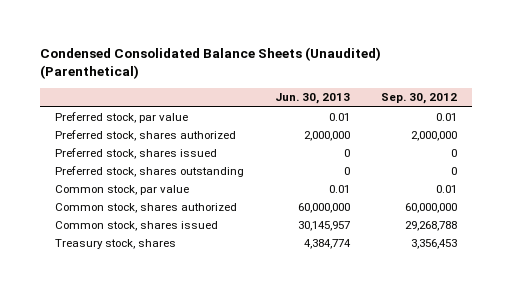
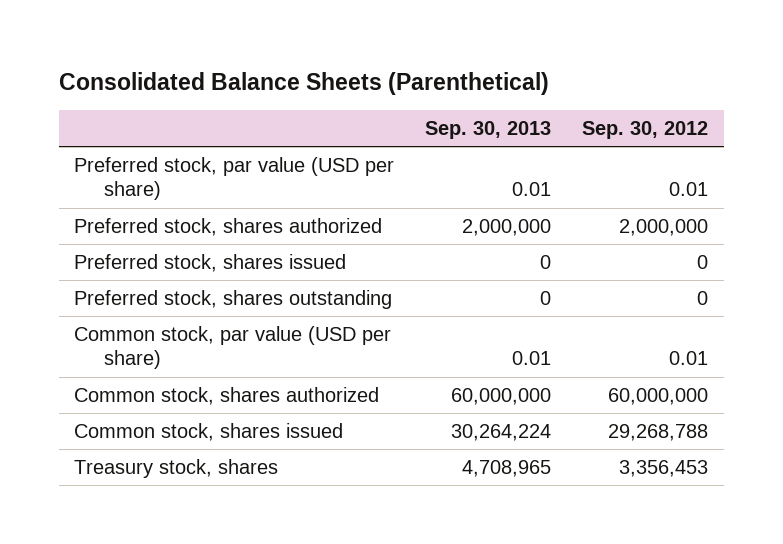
[40,47,382,80] Condensed Consolidated Balance Sheets (Unaudited) (Parenthetical) -> [58,71,549,95] Consolidated Balance Sheets (Parenthetical)
[274,93,350,105] Jun. 30, 2013 -> none
none -> [425,121,552,140] Sep. 30, 2013
[55,112,189,124] Preferred stock, par value -> [74,157,395,201] Preferred stock, par value (USD per share)
[55,185,190,196] Common stock, par value -> [74,326,392,370] Common stock, par value (USD per share)

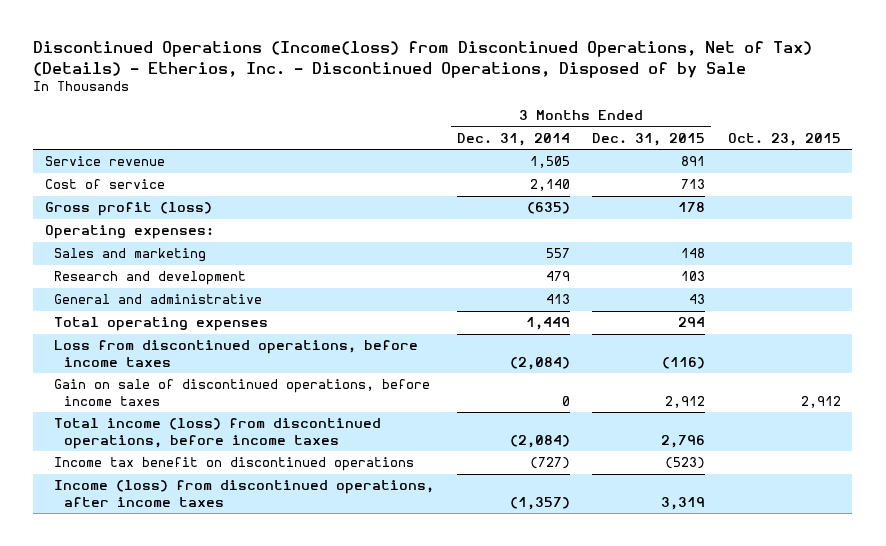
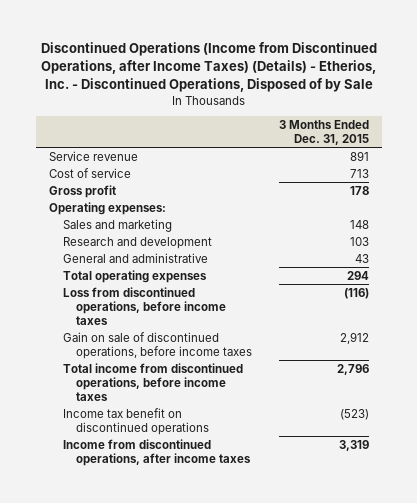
[33,41,813,78] Discontinued Operations (Income(loss) from Discontinued Operations, Net of Tax) (Details) - Etherios, Inc. - Discontinued Operations, Disposed of by Sale -> [40,42,377,93] Discontinued Operations (Income from Discontinued Operations, after Income Taxes) (Details) - Etherios, Inc. - Discontinued Operations, Disposed of by Sale
[456,132,570,146] Dec. 31, 2014 -> none
[728,132,842,146] Oct. 23, 2015 -> none
[44,202,212,217] Gross profit (loss) -> [48,184,116,198] Gross profit
[54,418,382,449] Total income (loss) from discontinued operations, before income taxes -> [62,362,243,401] Total income from discontinued operations, before income taxes
[54,480,435,507] Income (loss) from discontinued operations, after income taxes -> [62,438,252,466] Income from discontinued operations, after income taxes

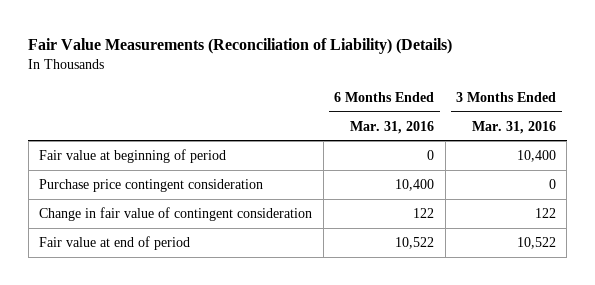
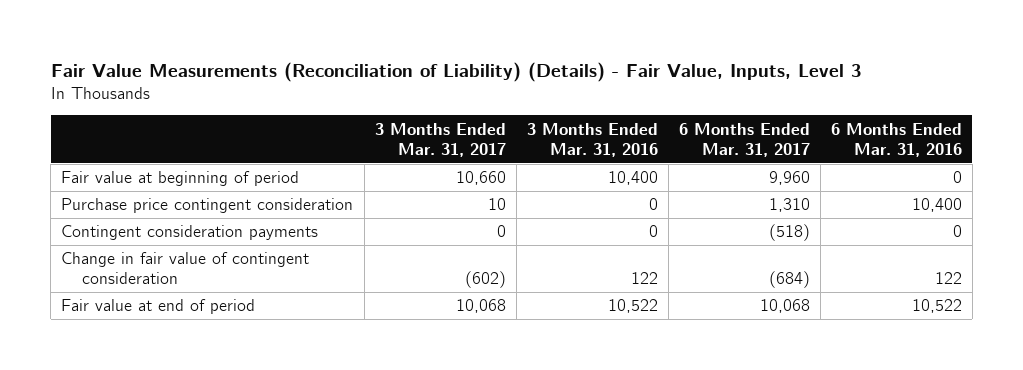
[28,37,453,54] Fair Value Measurements (Reconciliation of Liability) (Details) -> [50,61,861,82] Fair Value Measurements (Reconciliation of Liability) (Details) - Fair Value, Inputs, Level 3
none -> [374,122,506,157] 3 Months Ended Mar. 31, 2017
none -> [678,122,810,157] 6 Months Ended Mar. 31, 2017
none -> [61,225,319,241] Contingent consideration payments

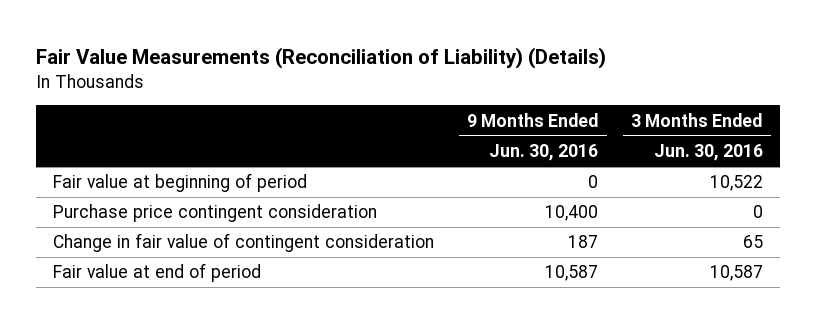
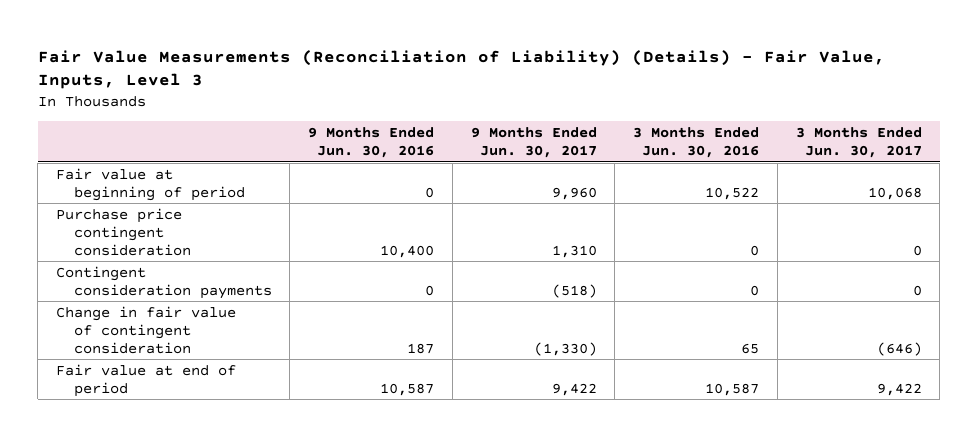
[36,46,607,69] Fair Value Measurements (Reconciliation of Liability) (Details) -> [37,49,885,90] Fair Value Measurements (Reconciliation of Liability) (Details) - Fair Value, Inputs, Level 3
none -> [470,126,597,158] 9 Months Ended Jun. 30, 2017
none -> [795,126,922,158] 3 Months Ended Jun. 30, 2017
none -> [56,265,272,299] Contingent consideration payments

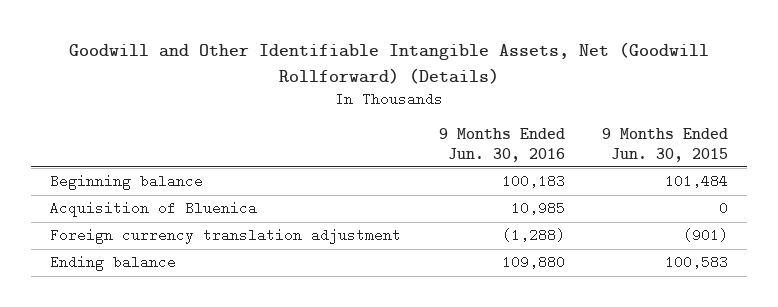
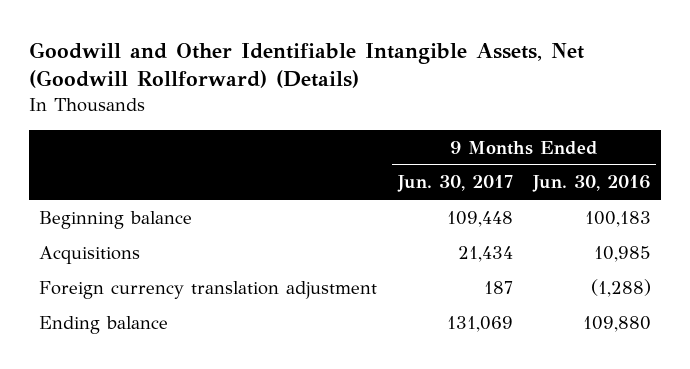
[602,128,729,162] 9 Months Ended Jun. 30, 2015 -> none
none -> [396,175,513,193] Jun. 30, 2017
[49,201,257,218] Acquisition of Bluenica -> [39,245,141,264] Acquisitions

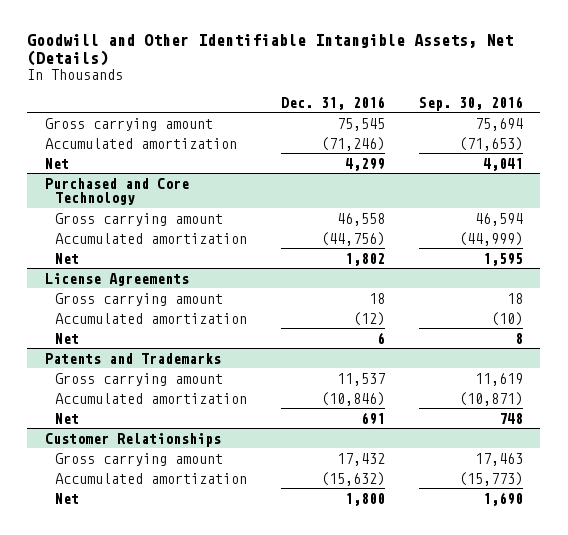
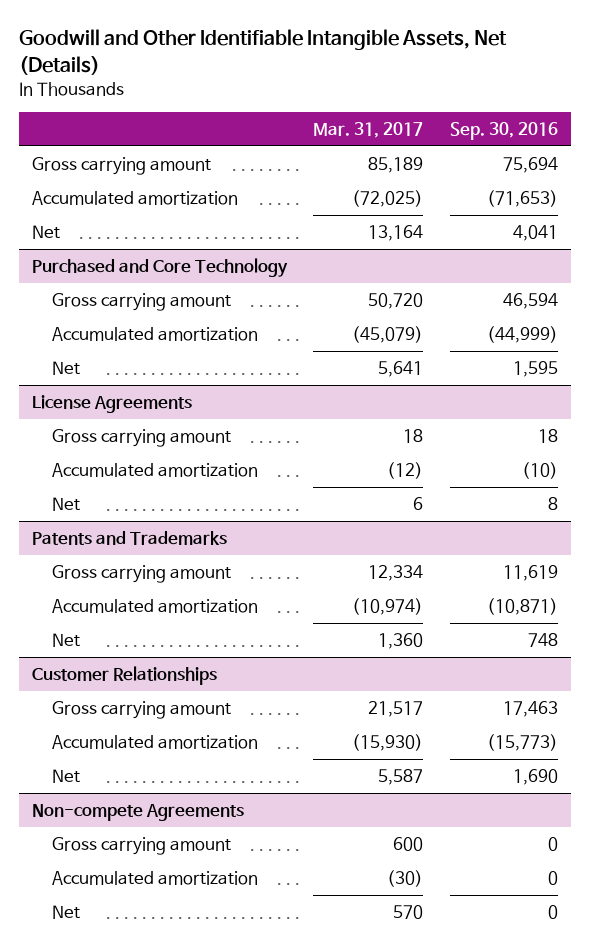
[280,95,385,110] Dec. 31, 2016 -> none
none -> [313,121,424,138] Mar. 31, 2017
none -> [31,804,244,822] Non-compete Agreements
none -> [51,837,231,856] Gross carrying amount
none -> [51,871,258,886] Accumulated amortization
none -> [51,905,80,920] Net

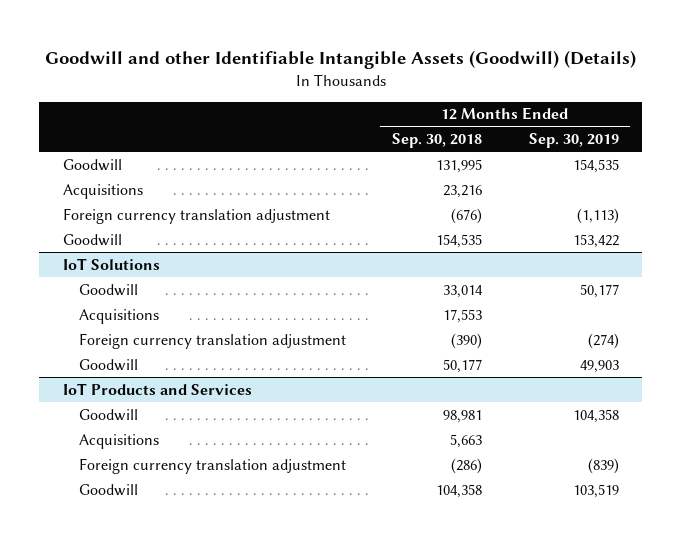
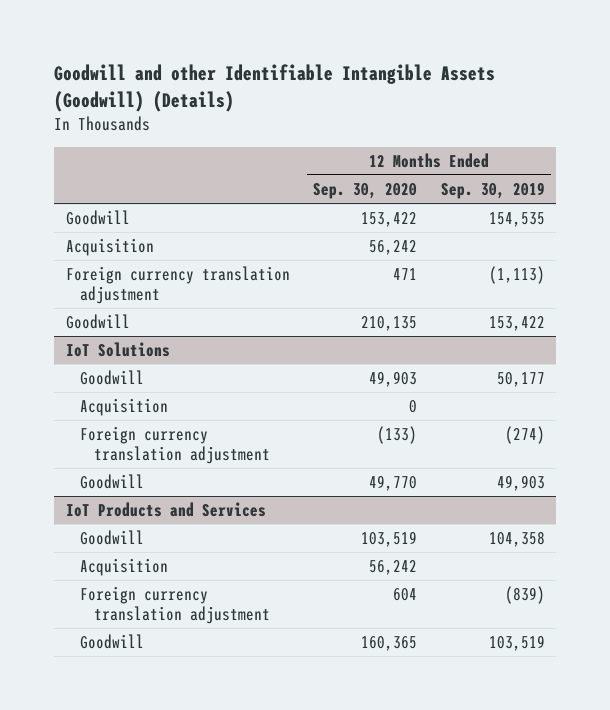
[392,132,483,148] Sep. 30, 2018 -> none
none -> [313,182,418,199] Sep. 30, 2020
[62,183,143,199] Acquisitions -> [65,238,154,257] Acquisition
[78,308,159,324] Acquisitions -> [79,398,168,417] Acquisition
[78,433,159,449] Acquisitions -> [79,558,168,577] Acquisition

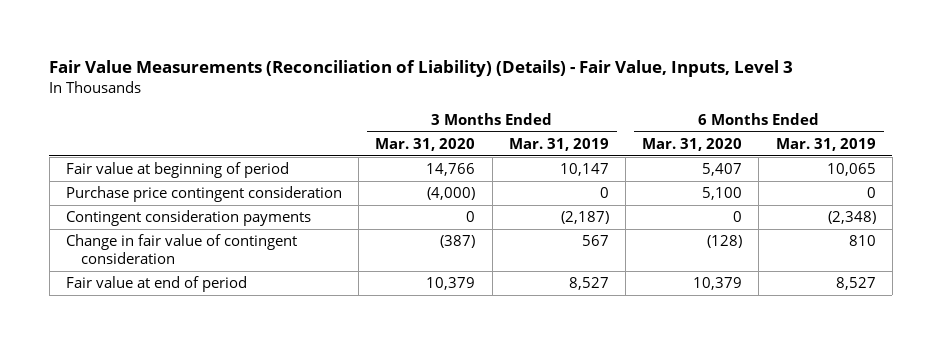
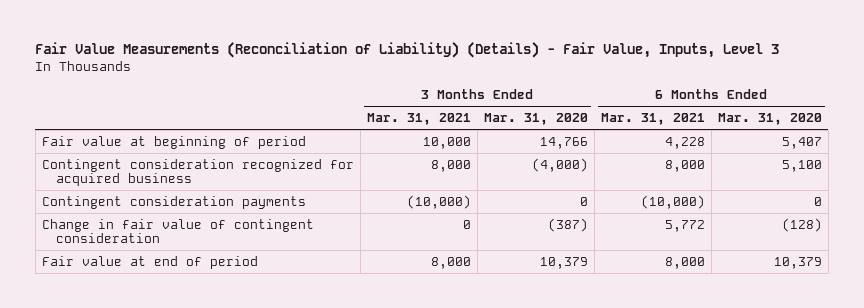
[508,138,609,152] Mar. 31, 2019 -> none
[775,138,876,152] Mar. 31, 2019 -> none
none -> [366,113,471,126] Mar. 31, 2021
none -> [600,113,705,126] Mar. 31, 2021
[66,186,343,203] Purchase price contingent consideration -> [41,158,354,187] Contingent consideration recognized for acquired business

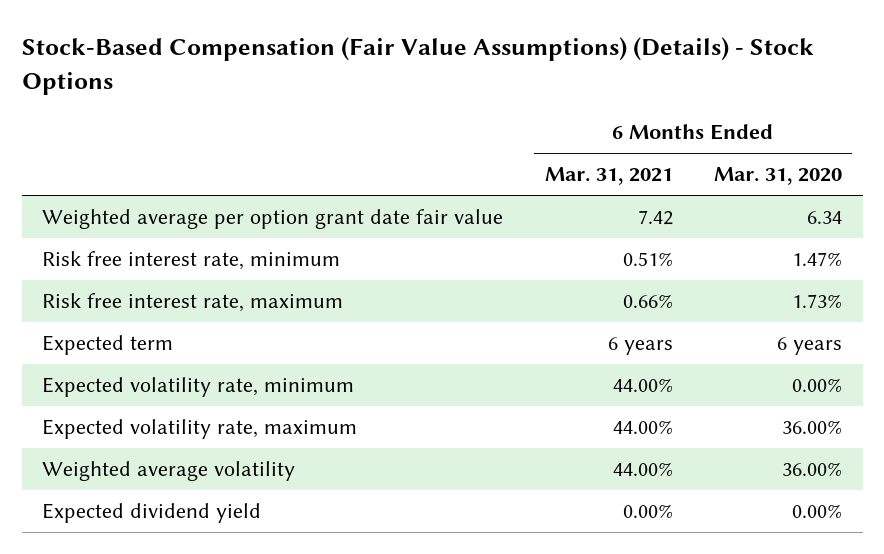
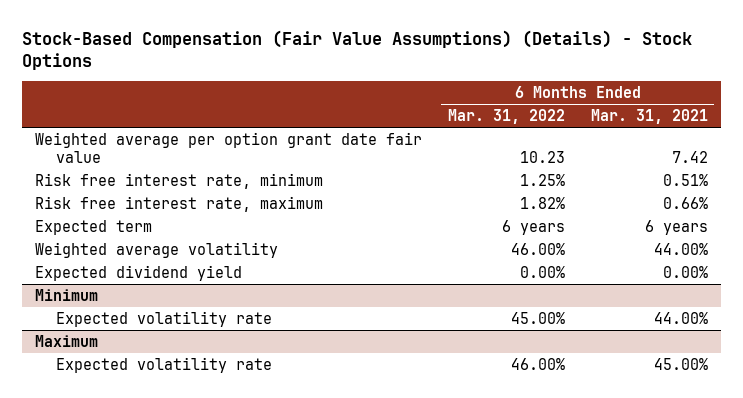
[713,167,842,186] Mar. 31, 2020 -> none
none -> [447,109,565,125] Mar. 31, 2022
[42,377,355,398] Expected volatility rate, minimum -> none
[42,419,358,440] Expected volatility rate, maximum -> none
none -> [34,288,98,301] Minimum
none -> [55,310,272,327] Expected volatility rate
none -> [34,334,98,347] Maximum
none -> [55,356,272,373] Expected volatility rate

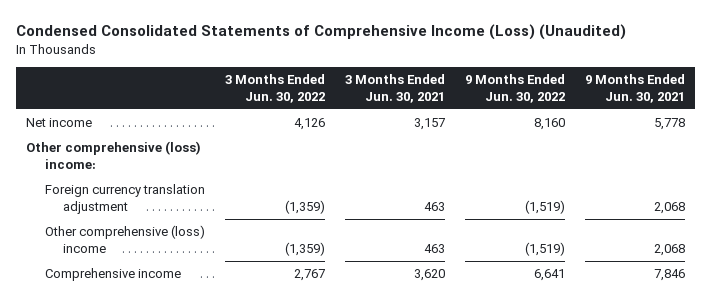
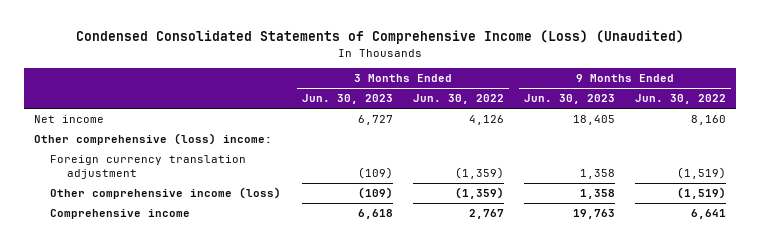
[344,73,445,103] 3 Months Ended Jun. 30, 2021 -> none
[584,73,685,103] 9 Months Ended Jun. 30, 2021 -> none
none -> [301,94,393,105] Jun. 30, 2023
none -> [524,94,616,105] Jun. 30, 2023
[44,225,205,253] Other comprehensive (loss) income -> [50,187,282,200] Other comprehensive income (loss)

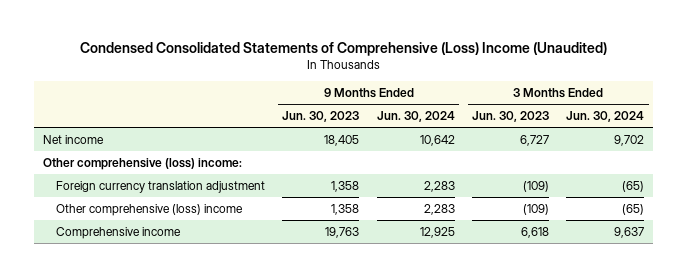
[76,30,685,45] Condensed Consolidated Statements of Comprehensive Income (Loss) (Unaudited) -> [79,41,607,56] Condensed Consolidated Statements of Comprehensive (Loss) Income (Unaudited)
[412,94,504,105] Jun. 30, 2022 -> none
[635,94,727,105] Jun. 30, 2022 -> none
none -> [376,111,455,123] Jun. 30, 2024
none -> [566,111,645,123] Jun. 30, 2024
[50,187,282,200] Other comprehensive income (loss) -> [55,203,243,216] Other comprehensive (loss) income

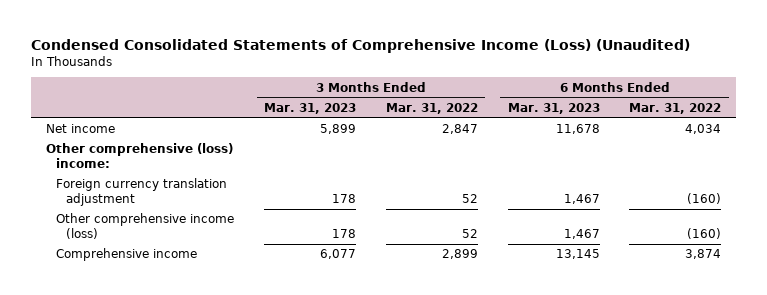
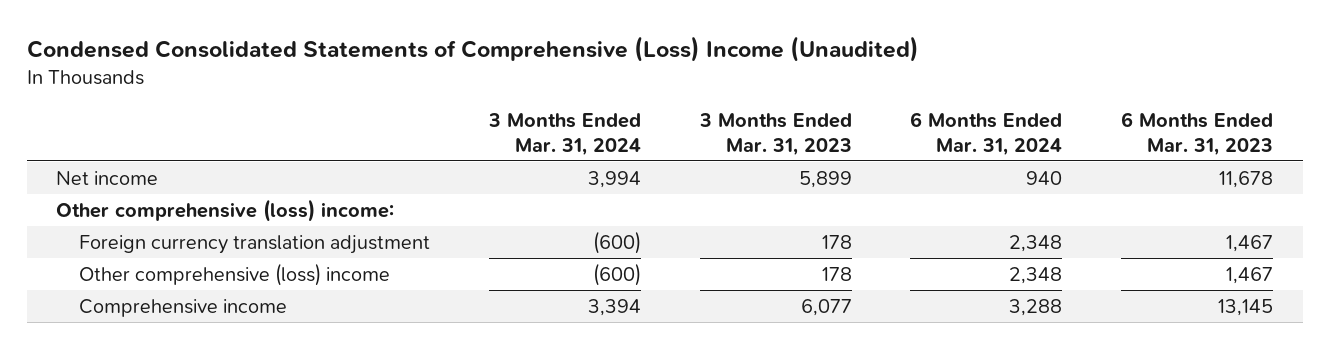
[31,38,691,53] Condensed Consolidated Statements of Comprehensive Income (Loss) (Unaudited) -> [26,36,919,63] Condensed Consolidated Statements of Comprehensive (Loss) Income (Unaudited)
[385,103,478,115] Mar. 31, 2022 -> none
[629,103,722,115] Mar. 31, 2022 -> none
none -> [487,113,641,156] 3 Months Ended Mar. 31, 2024
none -> [910,112,1063,156] 6 Months Ended Mar. 31, 2024
[56,213,235,239] Other comprehensive income (loss) -> [79,262,391,286] Other comprehensive (loss) income

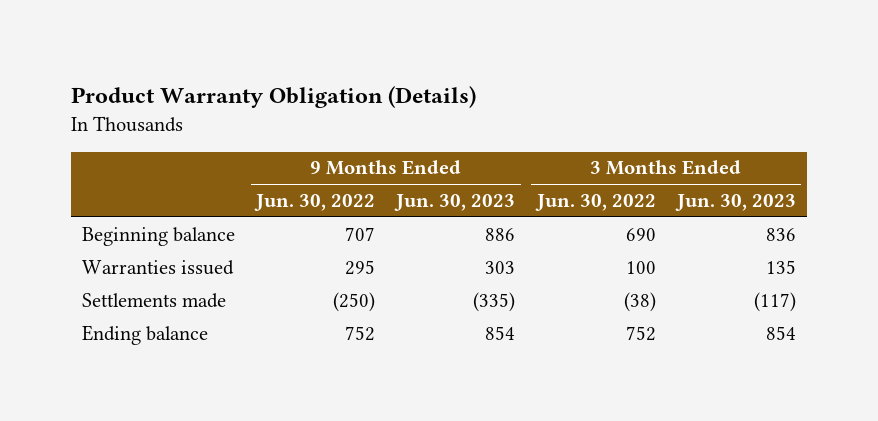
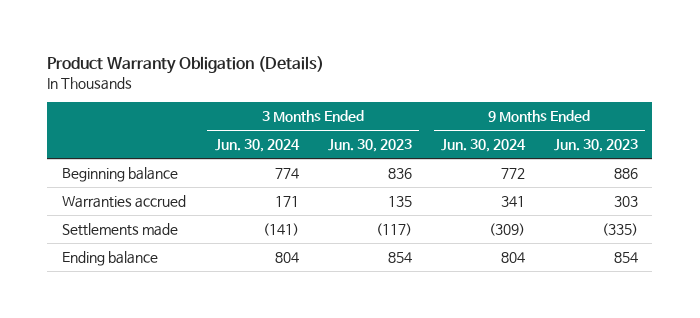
[254,193,376,211] Jun. 30, 2022 -> none
[534,193,656,211] Jun. 30, 2022 -> none
none -> [214,139,300,153] Jun. 30, 2024
none -> [440,139,526,153] Jun. 30, 2024
[81,259,234,275] Warranties issued -> [61,195,186,209] Warranties accrued

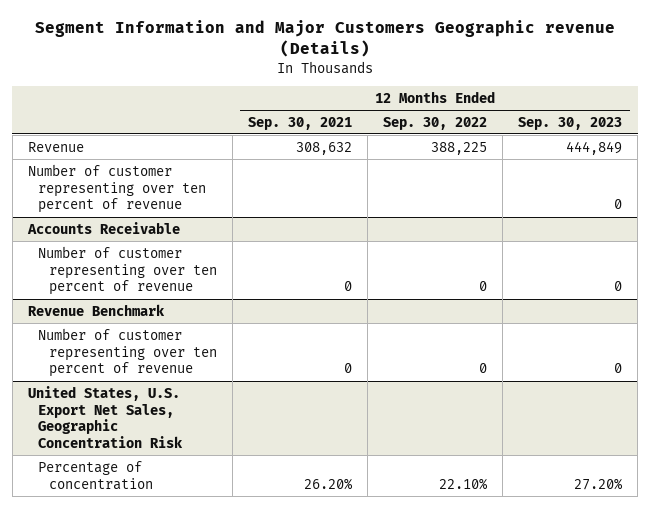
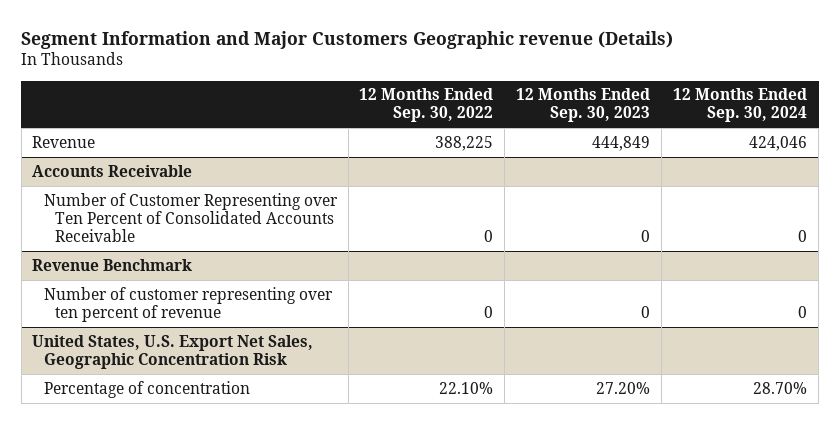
[247,116,352,130] Sep. 30, 2021 -> none
none -> [673,88,808,123] 12 Months Ended Sep. 30, 2024
[27,163,207,214] Number of customer representing over ten percent of revenue -> none
[38,245,217,296] Number of customer representing over ten percent of revenue -> [43,192,338,242] Number of Customer Representing over Ten Percent of Consolidated Accounts Receivable

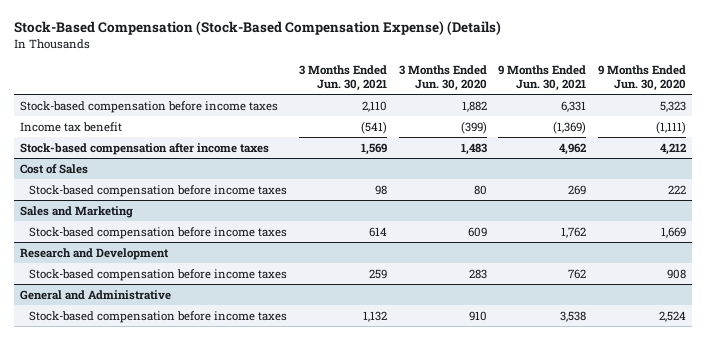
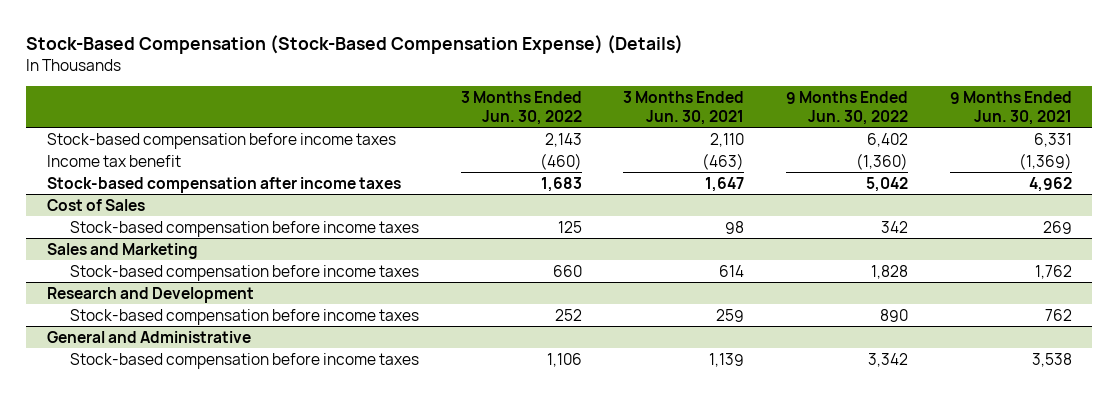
[398,65,487,92] 3 Months Ended Jun. 30, 2020 -> none
[598,65,687,92] 9 Months Ended Jun. 30, 2020 -> none
none -> [460,90,582,125] 3 Months Ended Jun. 30, 2022
none -> [785,90,908,125] 9 Months Ended Jun. 30, 2022
[360,120,387,134] (541) -> [702,152,745,170] (463)
[360,142,387,155] 1,569 -> [705,176,745,192] 1,647
[362,310,387,322] 1,132 -> [709,352,745,367] 1,139

